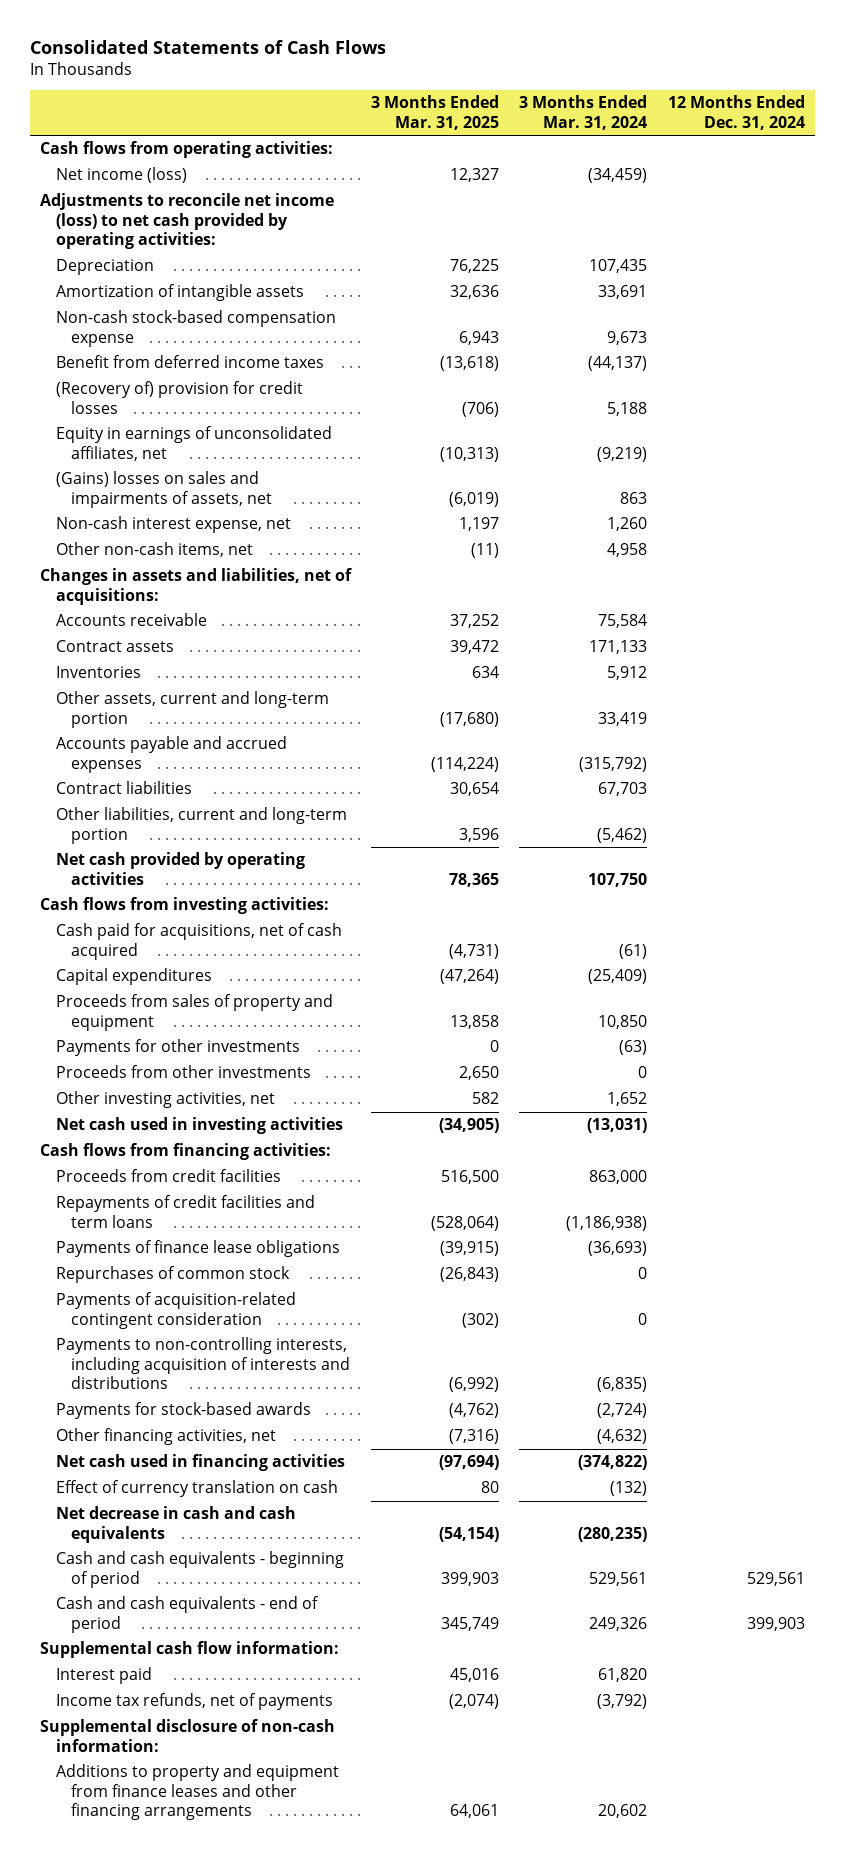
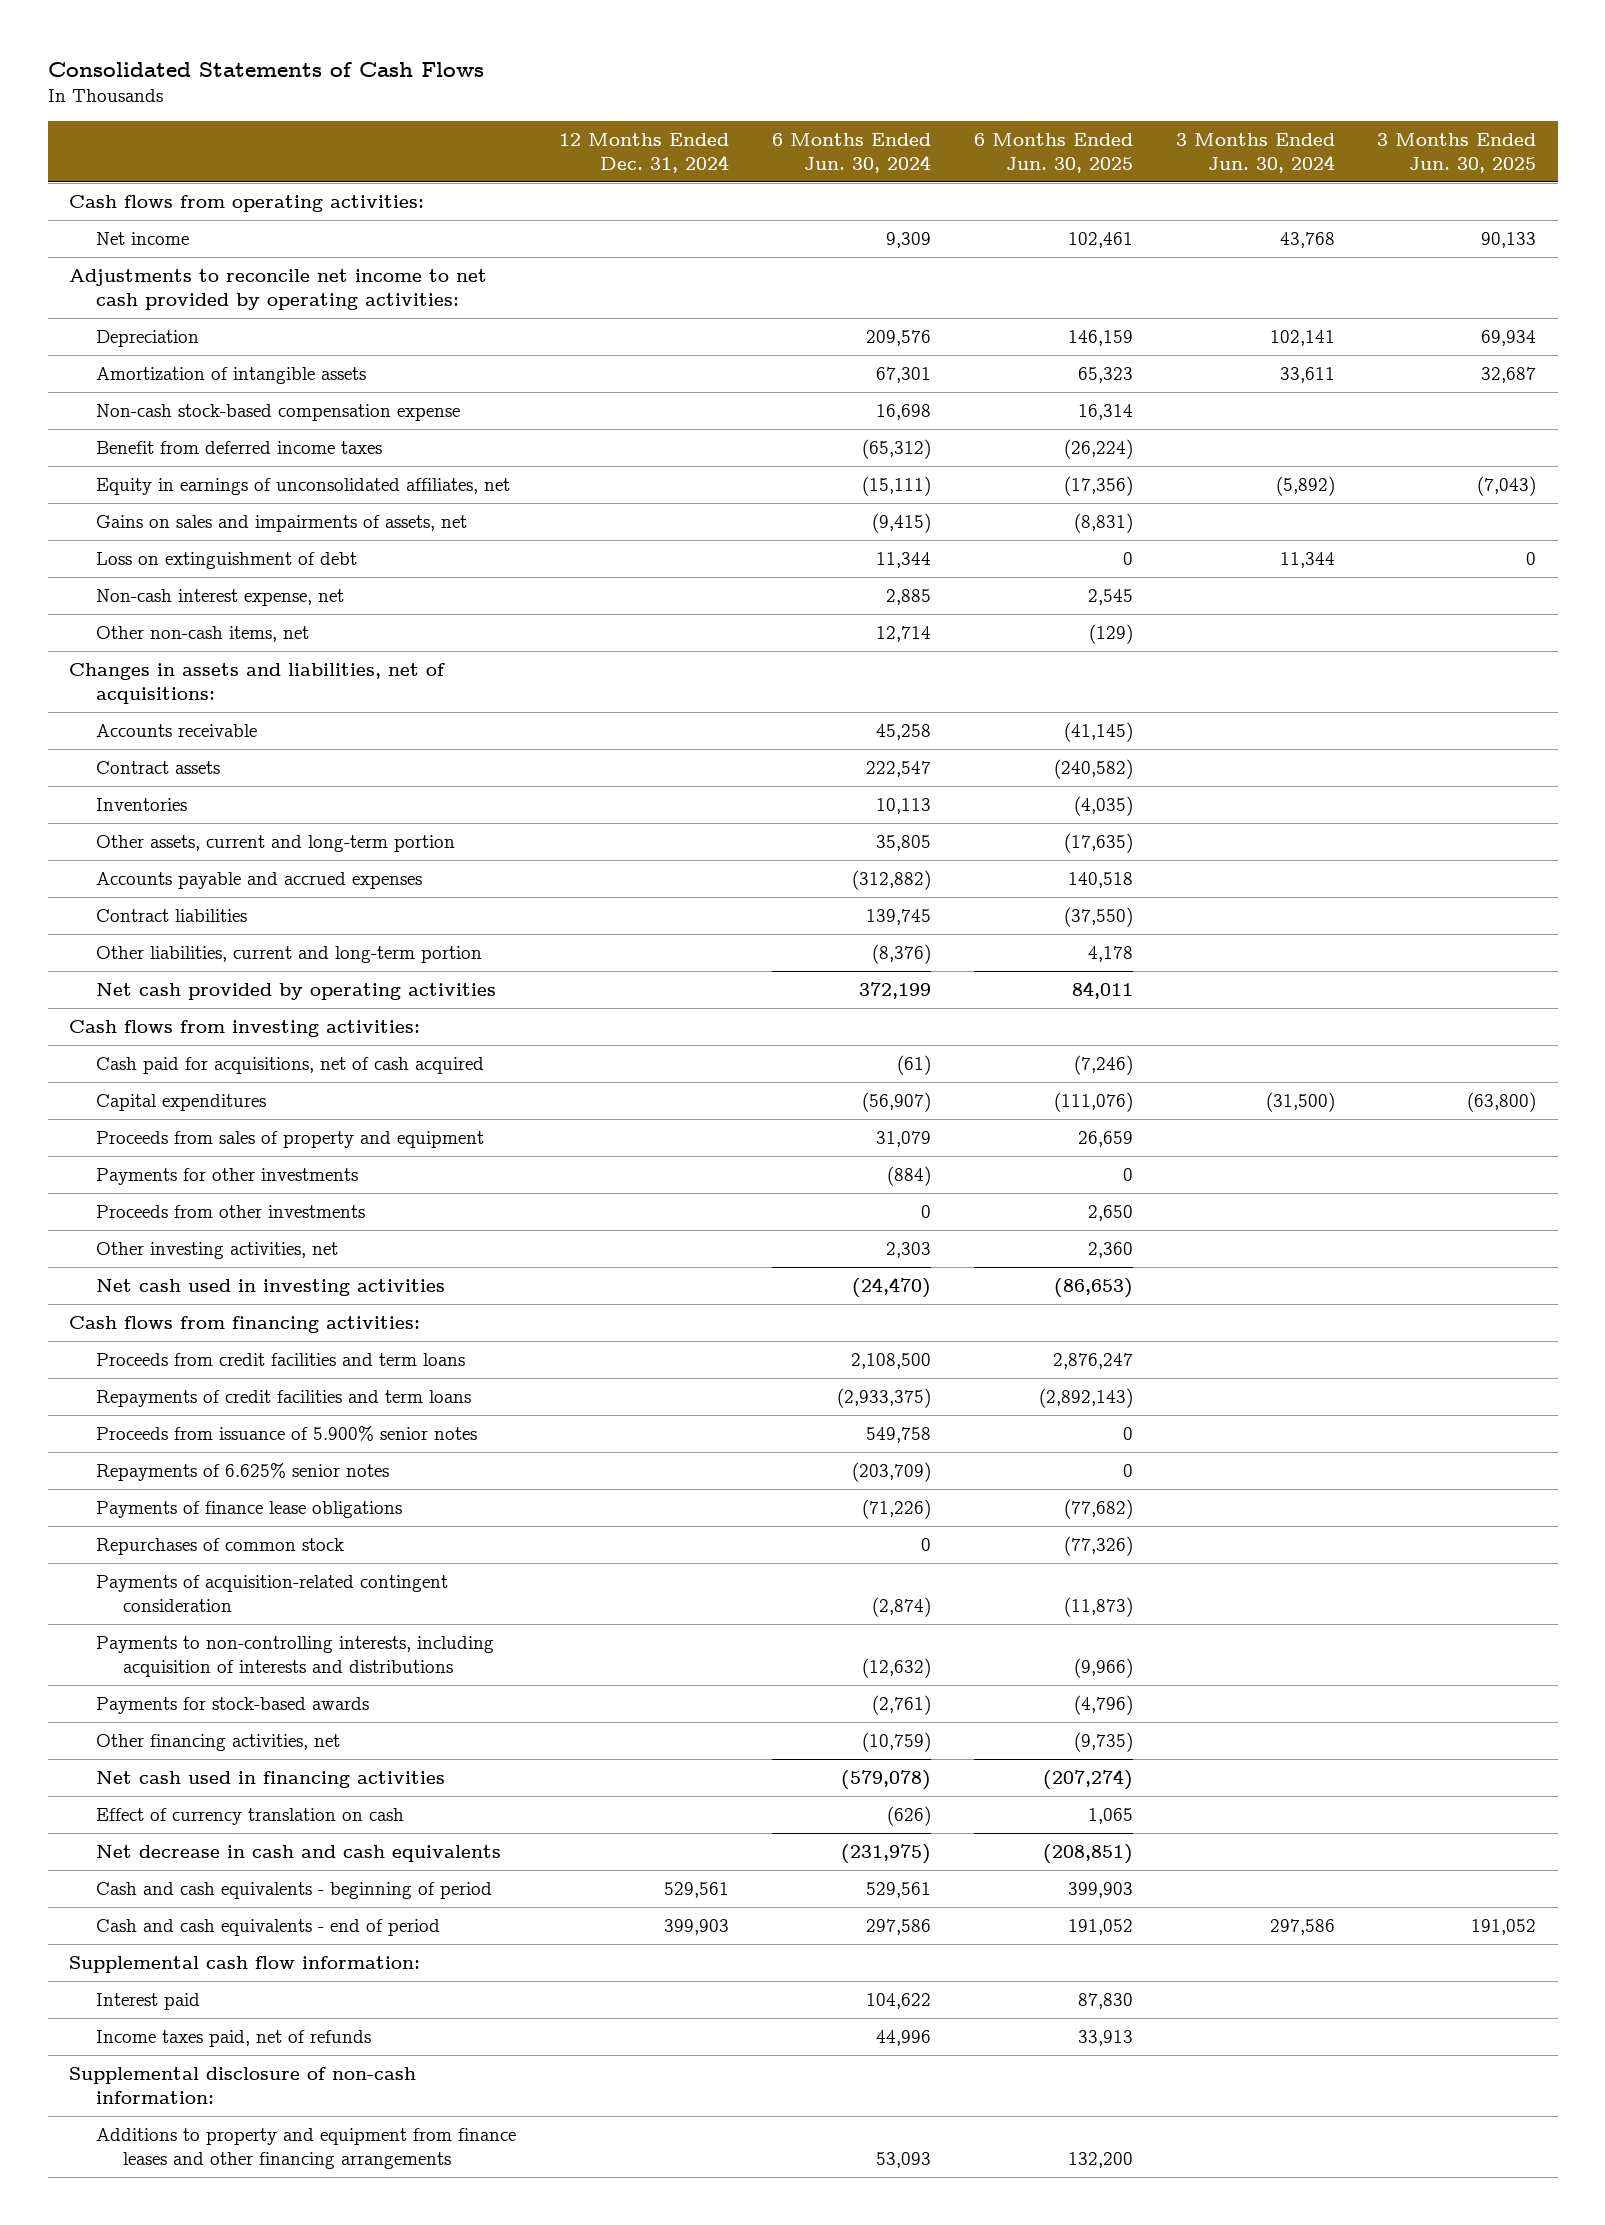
[370,95,499,130] 3 Months Ended Mar. 31, 2025 -> none
[519,95,648,130] 3 Months Ended Mar. 31, 2024 -> none
none -> [771,132,931,174] 6 Months Ended Jun. 30, 2024
none -> [973,132,1133,174] 6 Months Ended Jun. 30, 2025
none -> [1175,132,1335,174] 3 Months Ended Jun. 30, 2024
none -> [1377,132,1537,174] 3 Months Ended Jun. 30, 2025
[55,167,187,184] Net income (loss) -> [96,231,190,245] Net income
[39,193,334,250] Adjustments to reconcile net income (loss) to net cash provided by operating activities: -> [69,268,488,311] Adjustments to reconcile net income to net cash provided by operating activities:
[55,381,303,414] (Recovery of) provision for credit losses -> none
[55,471,273,508] (Gains) losses on sales and impairments of assets, net -> [96,514,468,532] Gains on sales and impairments of assets, net
none -> [96,551,358,569] Loss on extinguishment of debt
[55,1169,281,1183] Proceeds from credit facilities -> [96,1352,466,1366] Proceeds from credit facilities and term loans
none -> [96,1425,478,1441] Proceeds from issuance of 5.900% senior notes
none -> [96,1462,390,1481] Repayments of 6.625% senior notes
[55,1693,333,1711] Income tax refunds, net of payments -> [96,2029,372,2047] Income taxes paid, net of refunds

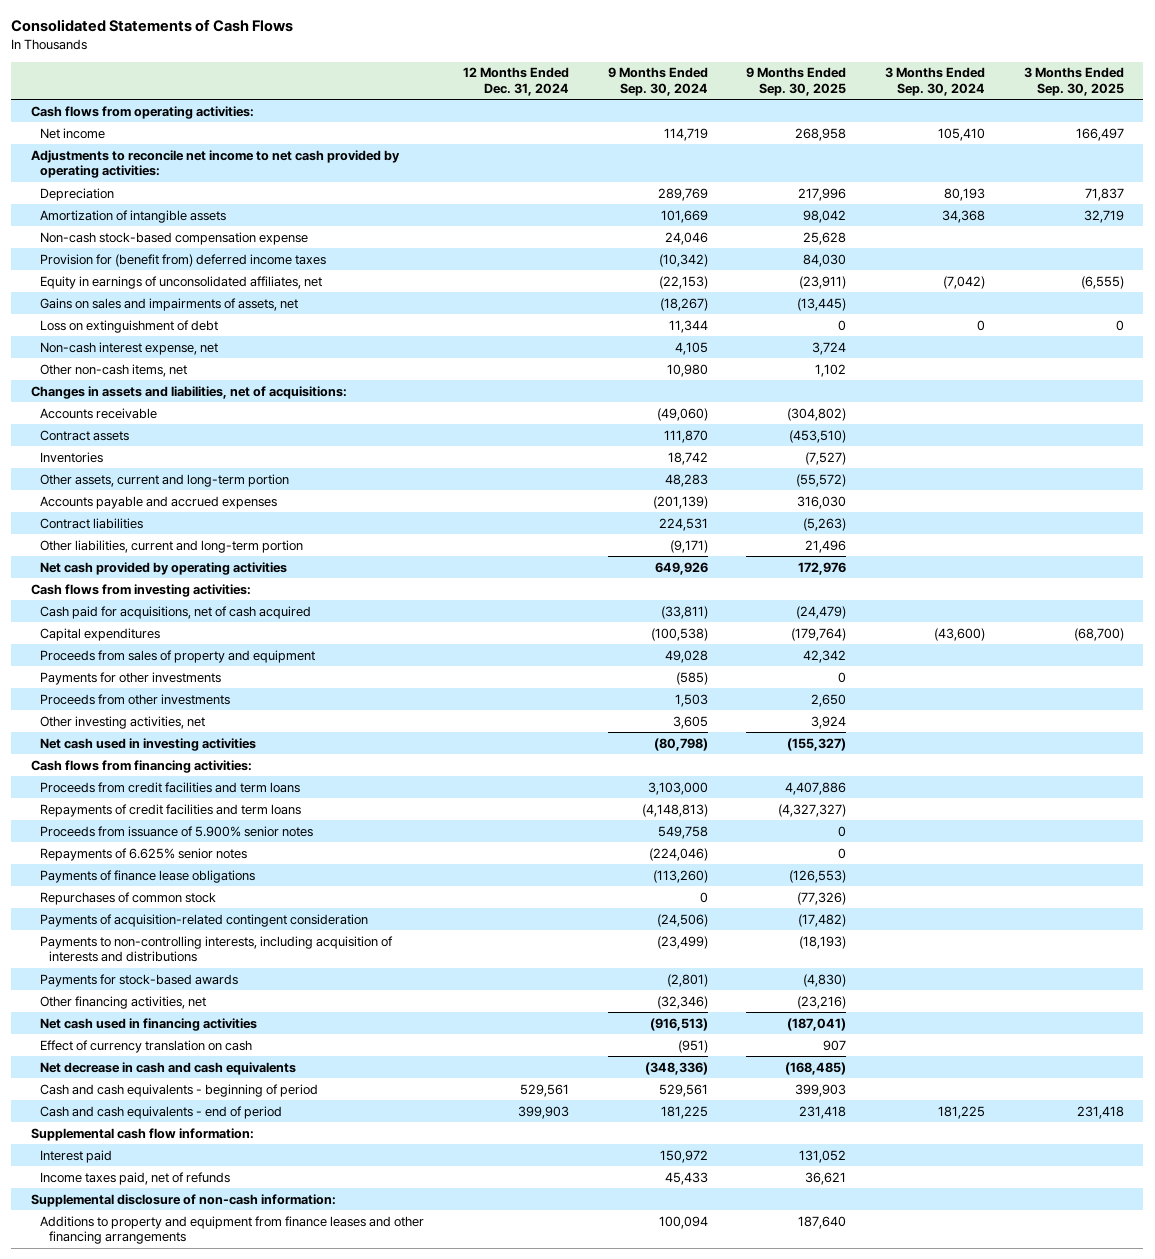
[771,132,931,174] 6 Months Ended Jun. 30, 2024 -> none
[973,132,1133,174] 6 Months Ended Jun. 30, 2025 -> none
[1175,132,1335,174] 3 Months Ended Jun. 30, 2024 -> none
[1377,132,1537,174] 3 Months Ended Jun. 30, 2025 -> none
none -> [607,67,708,96] 9 Months Ended Sep. 30, 2024
none -> [746,67,847,96] 9 Months Ended Sep. 30, 2025
none -> [885,67,986,96] 3 Months Ended Sep. 30, 2024
none -> [1024,67,1125,96] 3 Months Ended Sep. 30, 2025
[96,440,383,454] Benefit from deferred income taxes -> [39,253,326,267] Provision for (benefit from) deferred income taxes

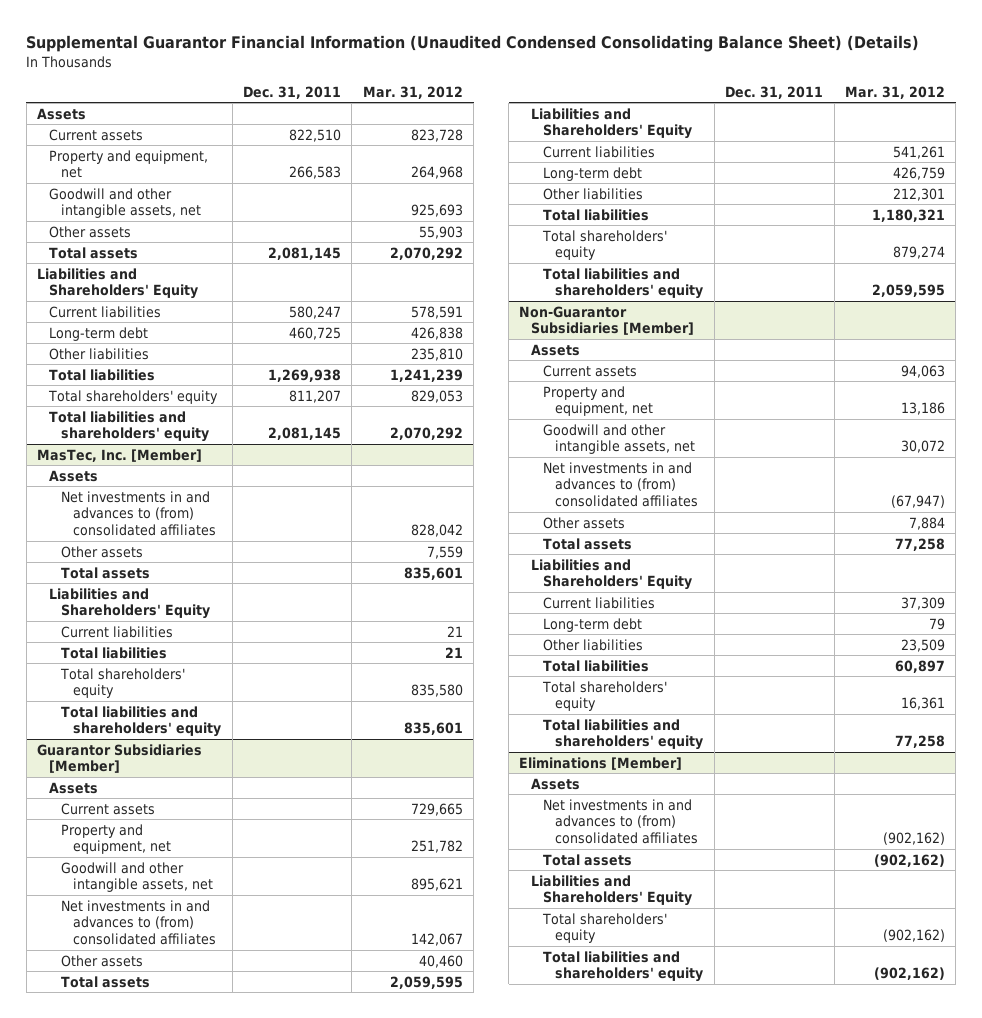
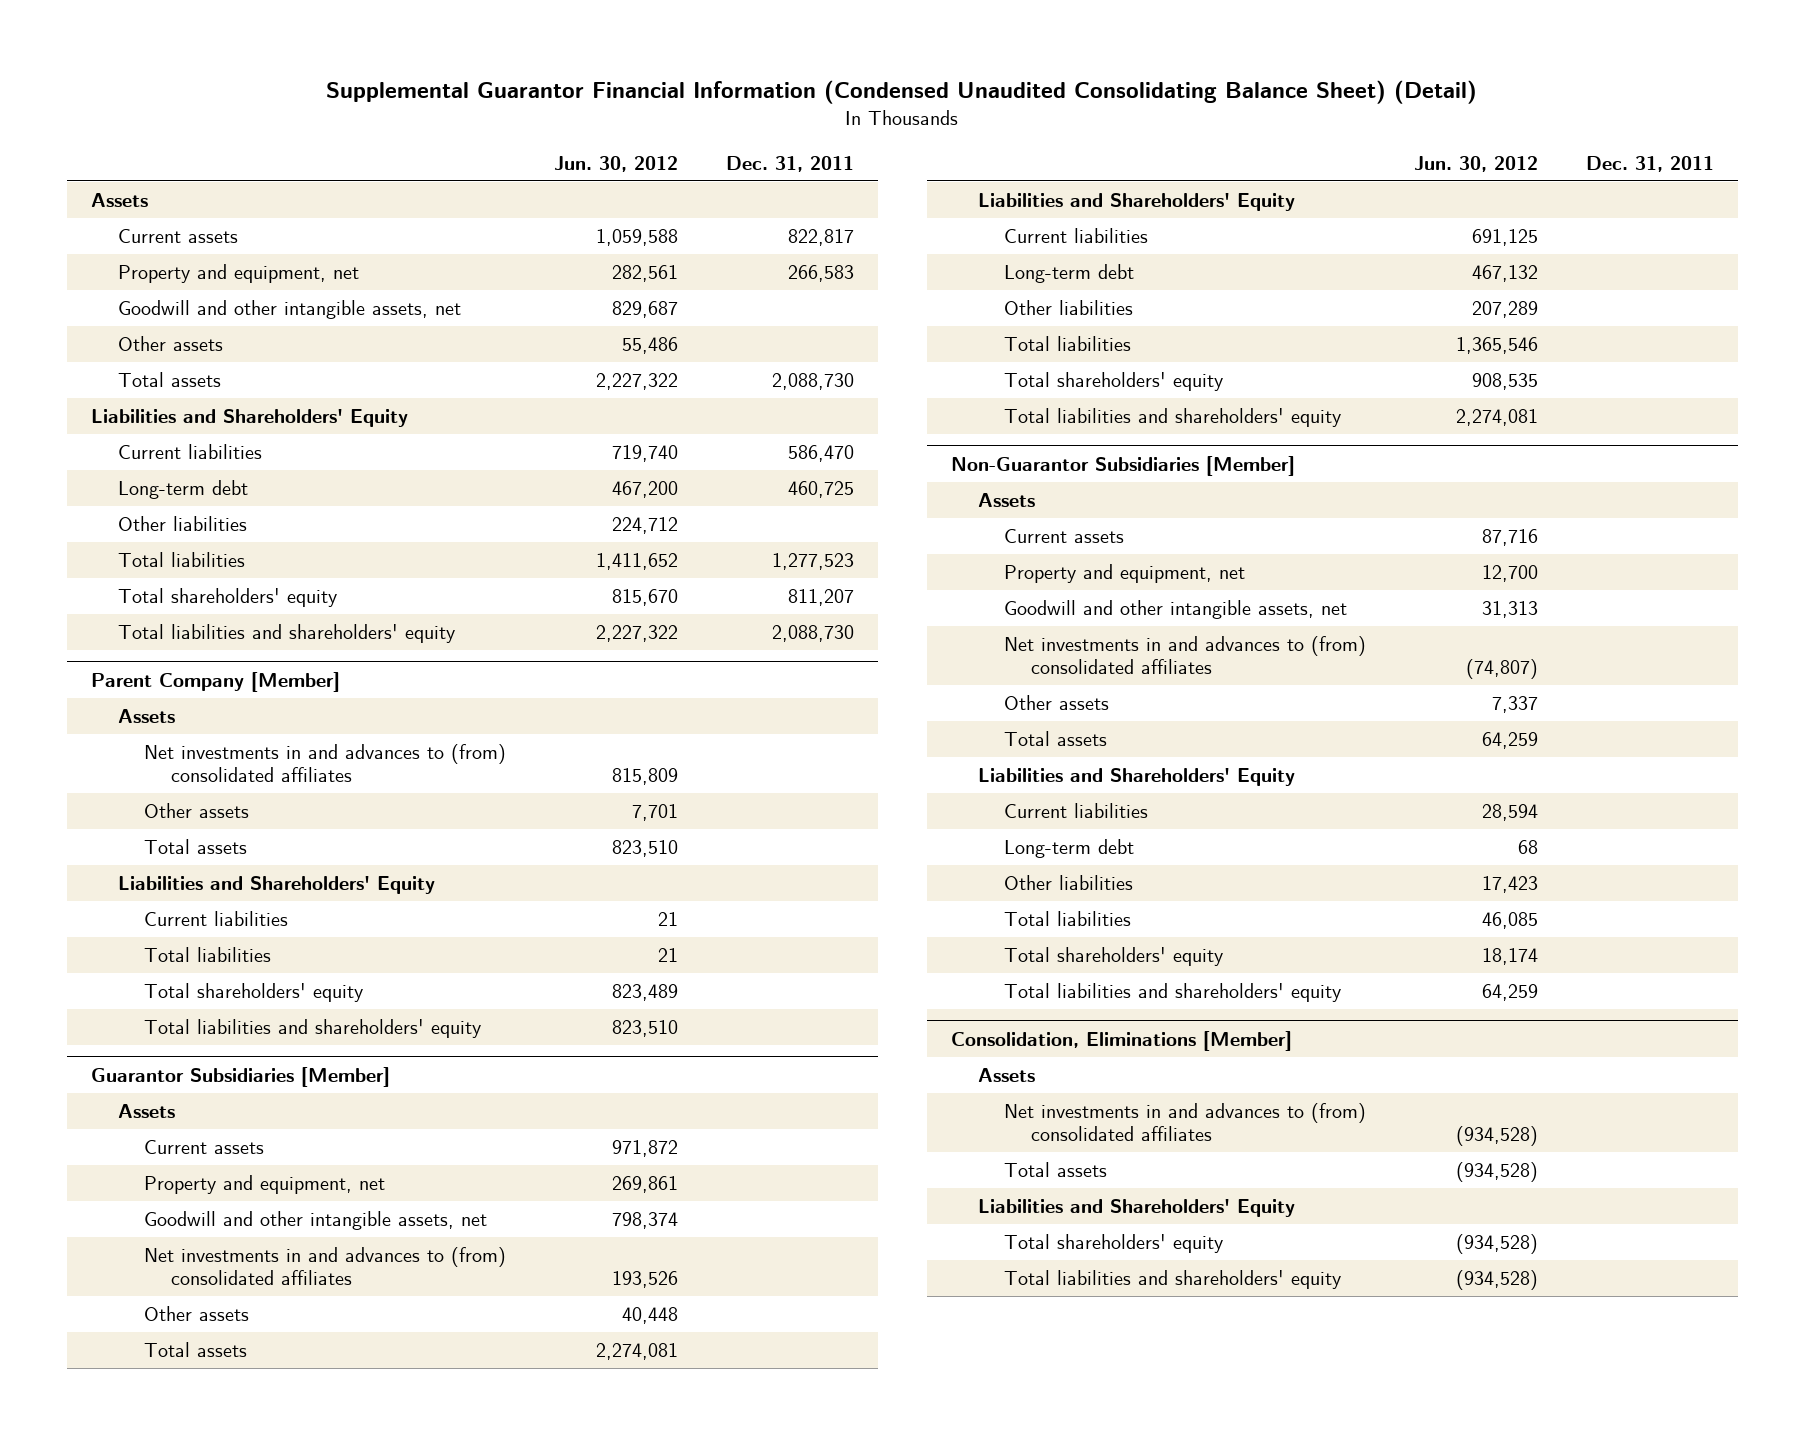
[26,35,920,53] Supplemental Guarantor Financial Information (Unaudited Condensed Consolidating Balance Sheet) (Details) -> [326,80,1478,105] Supplemental Guarantor Financial Information (Condensed Unaudited Consolidating Balance Sheet) (Detail)
[362,85,463,99] Mar. 31, 2012 -> none
none -> [554,155,679,172] Jun. 30, 2012
[289,128,342,142] 822,510 -> [787,228,854,246] 822,817
[268,246,342,260] 2,081,145 -> [771,372,854,390] 2,088,730
[289,305,342,319] 580,247 -> [787,444,854,462] 586,470
[268,368,342,382] 1,269,938 -> [771,552,854,570] 1,277,523
[37,448,203,462] MasTec, Inc. [Member] -> none
[49,469,99,482] Assets -> none
[61,490,217,537] Net investments in and advances to (from) consolidated affiliates -> none
[61,545,144,558] Other assets -> none
[61,566,151,579] Total assets -> none
[49,587,211,620] Liabilities and Shareholders' Equity -> none
[61,625,174,638] Current liabilities -> none
[61,646,168,659] Total liabilities -> none
[60,667,186,699] Total shareholders' equity -> none
[61,705,222,738] Total liabilities and shareholders' equity -> none
[268,427,342,441] 2,081,145 -> [771,624,854,642] 2,088,730
none -> [90,671,340,692] Parent Company [Member]
none -> [117,708,175,723] Assets
none -> [144,743,507,783] Net investments in and advances to (from) consolidated affiliates
none -> [144,802,250,818] Other assets
none -> [144,838,248,854] Total assets
none -> [117,875,435,894] Liabilities and Shareholders' Equity
none -> [144,910,289,926] Current liabilities
none -> [144,946,272,962] Total liabilities
none -> [144,982,364,1002] Total shareholders' equity
none -> [144,1018,482,1038] Total liabilities and shareholders' equity
[519,756,683,770] Eliminations [Member] -> [951,1030,1293,1051] Consolidation, Eliminations [Member]

